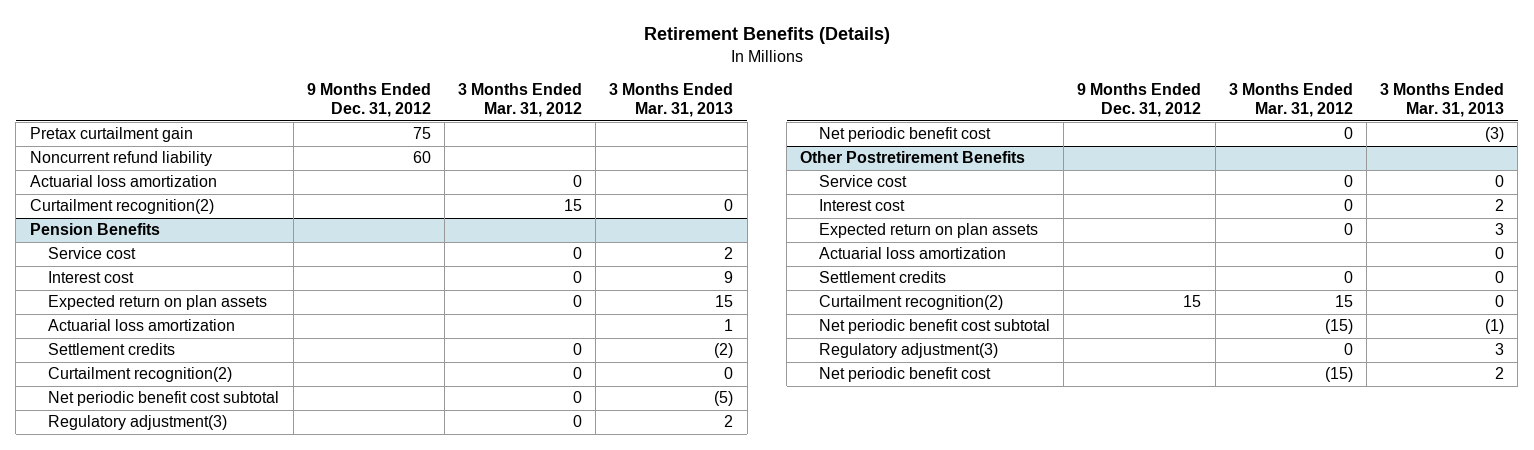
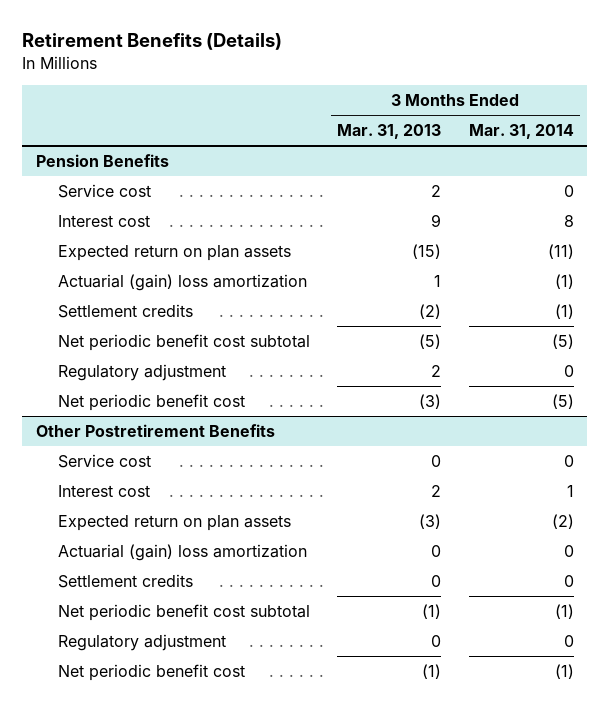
[306,82,431,118] 9 Months Ended Dec. 31, 2012 -> none
[458,82,583,118] 3 Months Ended Mar. 31, 2012 -> none
none -> [468,124,574,140] Mar. 31, 2014
[29,127,193,143] Pretax curtailment gain -> none
[29,151,212,167] Noncurrent refund liability -> none
[29,175,217,188] Actuarial loss amortization -> none
[29,199,214,215] Curtailment recognition(2) -> none
[715,295,734,308] 15 -> [412,244,442,260] (15)
[48,319,236,332] Actuarial loss amortization -> [58,274,308,292] Actuarial (gain) loss amortization
[48,367,233,383] Curtailment recognition(2) -> none
[48,415,228,431] Regulatory adjustment(3) -> [58,364,227,382] Regulatory adjustment
[1495,223,1505,236] 3 -> [419,514,442,530] (3)
[819,247,1007,260] Actuarial loss amortization -> [58,544,308,562] Actuarial (gain) loss amortization
[819,295,1004,311] Curtailment recognition(2) -> none
[819,343,999,359] Regulatory adjustment(3) -> [58,634,227,652] Regulatory adjustment
[1495,343,1505,356] 3 -> [431,635,442,648] 0
[1495,367,1505,380] 2 -> [422,664,442,680] (1)

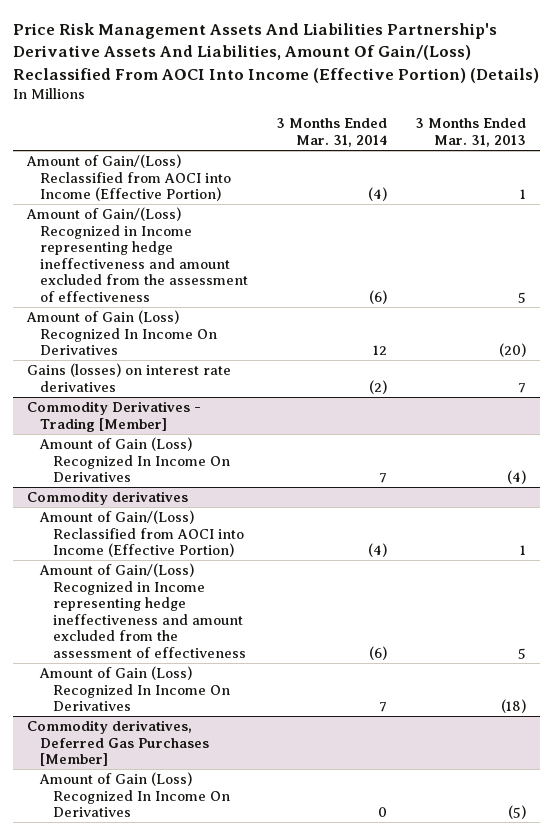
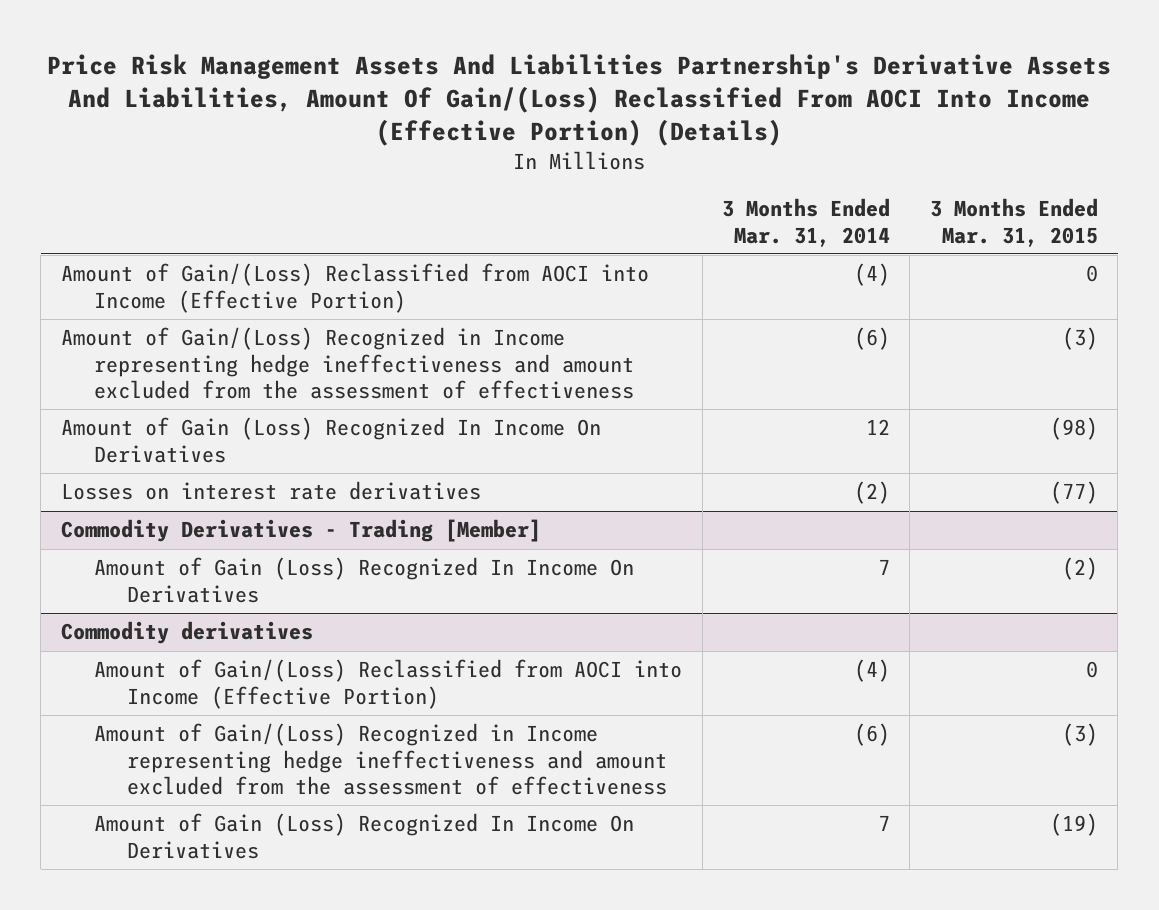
[414,118,526,147] 3 Months Ended Mar. 31, 2013 -> none
none -> [929,198,1098,247] 3 Months Ended Mar. 31, 2015
[26,363,231,392] Gains (losses) on interest rate derivatives -> [60,481,481,501] Losses on interest rate derivatives
[26,720,209,767] Commodity derivatives, Deferred Gas Purchases [Member] -> none
[38,772,230,818] Amount of Gain (Loss) Recognized In Income On Derivatives -> none

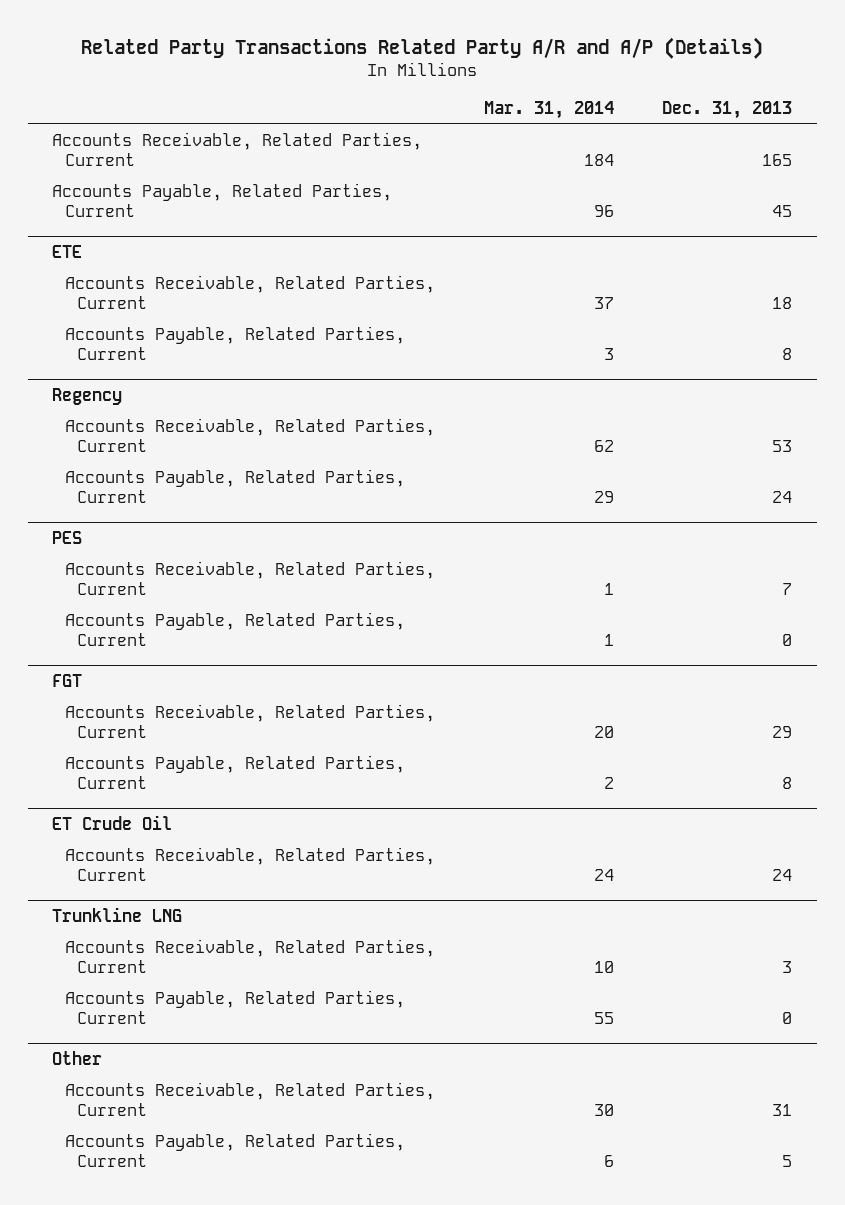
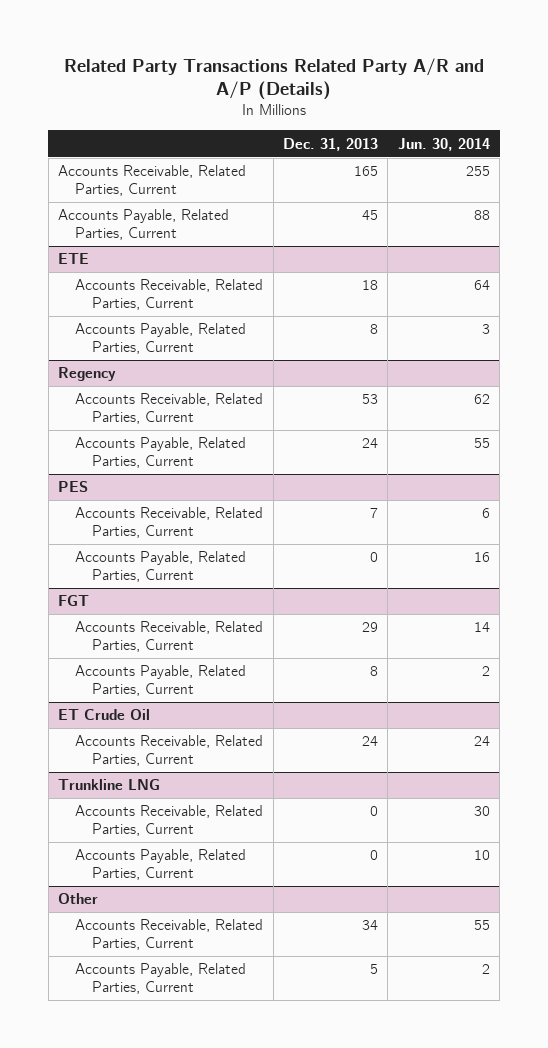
[483,101,614,120] Mar. 31, 2014 -> none
none -> [397,137,490,151] Jun. 30, 2014
[782,960,793,973] 3 -> [370,806,379,817] 0
[772,1103,793,1116] 31 -> [362,920,379,931] 34

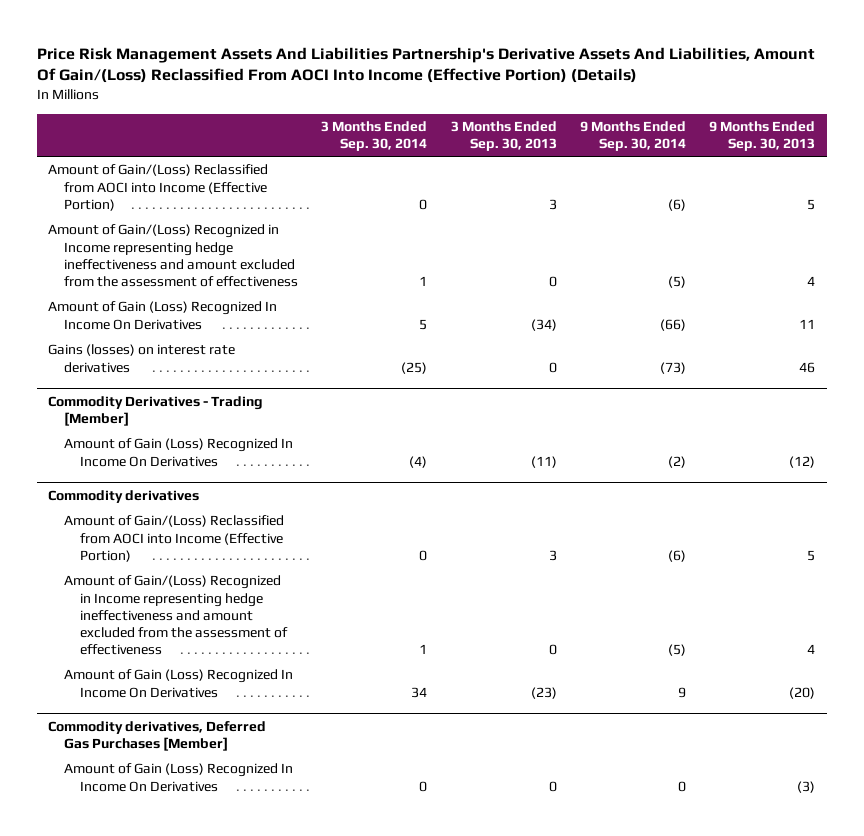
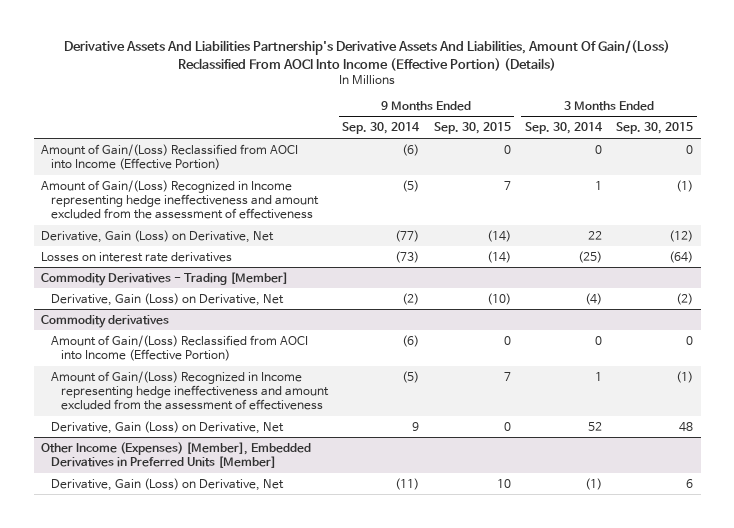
[36,46,815,84] Price Risk Management Assets And Liabilities Partnership's Derivative Assets And Liabilities, Amount Of Gain/(Loss) Reclassified From AOCI Into Income (Effective Portion) (Details) -> [64,40,671,71] Derivative Assets And Liabilities Partnership's Derivative Assets And Liabilities, Amount Of Gain/(Loss) Reclassified From AOCI Into Income (Effective Portion) (Details)
[450,120,557,152] 3 Months Ended Sep. 30, 2013 -> none
[709,120,816,152] 9 Months Ended Sep. 30, 2013 -> none
none -> [433,122,511,135] Sep. 30, 2015
none -> [616,122,694,135] Sep. 30, 2015
[48,301,278,330] Amount of Gain (Loss) Recognized In Income On Derivatives -> [41,229,275,243] Derivative, Gain (Loss) on Derivative, Net
[419,318,428,330] 5 -> [588,230,603,240] 22
[659,318,686,331] (66) -> [395,229,420,242] (77)
[48,344,236,373] Gains (losses) on interest rate derivatives -> [41,251,233,262] Losses on interest rate derivatives
[64,438,294,467] Amount of Gain (Loss) Recognized In Income On Derivatives -> [50,292,284,306] Derivative, Gain (Loss) on Derivative, Net
[48,720,267,752] Commodity derivatives, Deferred Gas Purchases [Member] -> none
[64,669,294,698] Amount of Gain (Loss) Recognized In Income On Derivatives -> [50,420,284,434] Derivative, Gain (Loss) on Derivative, Net
[411,686,428,698] 34 -> [588,421,603,431] 52
none -> [41,441,312,468] Other Income (Expenses) [Member], Embedded Derivatives in Preferred Units [Member]
[64,763,294,792] Amount of Gain (Loss) Recognized In Income On Derivatives -> [50,477,284,491] Derivative, Gain (Loss) on Derivative, Net
[419,780,428,792] 0 -> [585,477,603,490] (1)
[677,780,686,792] 0 -> [395,477,420,490] (11)

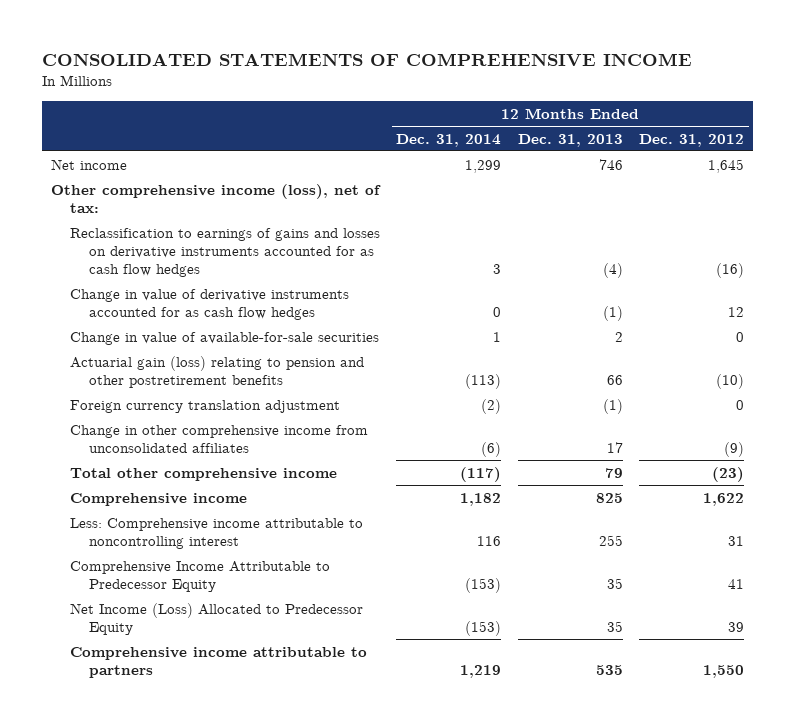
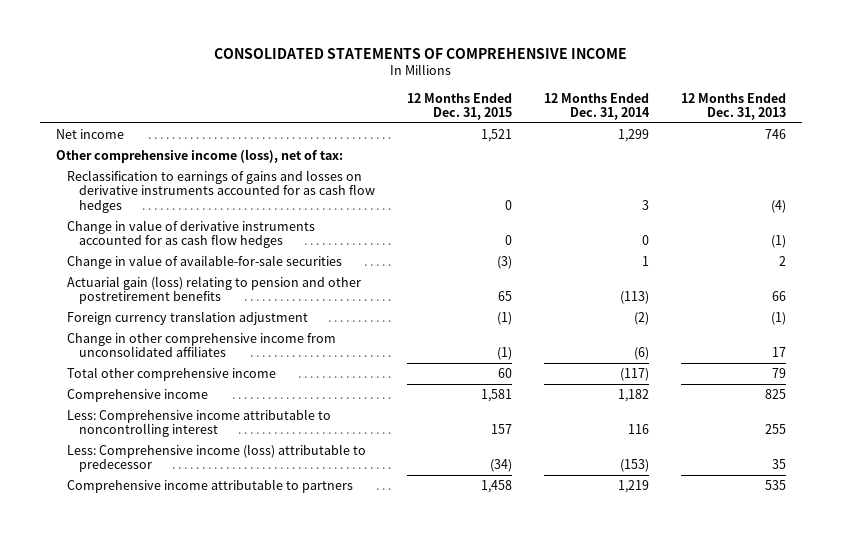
[639,133,745,147] Dec. 31, 2012 -> none
none -> [407,92,513,121] 12 Months Ended Dec. 31, 2015
[69,602,363,635] Net Income (Loss) Allocated to Predecessor Equity -> none
[69,560,330,592] Comprehensive Income Attributable to Predecessor Equity -> [67,443,367,473] Less: Comprehensive income (loss) attributable to predecessor

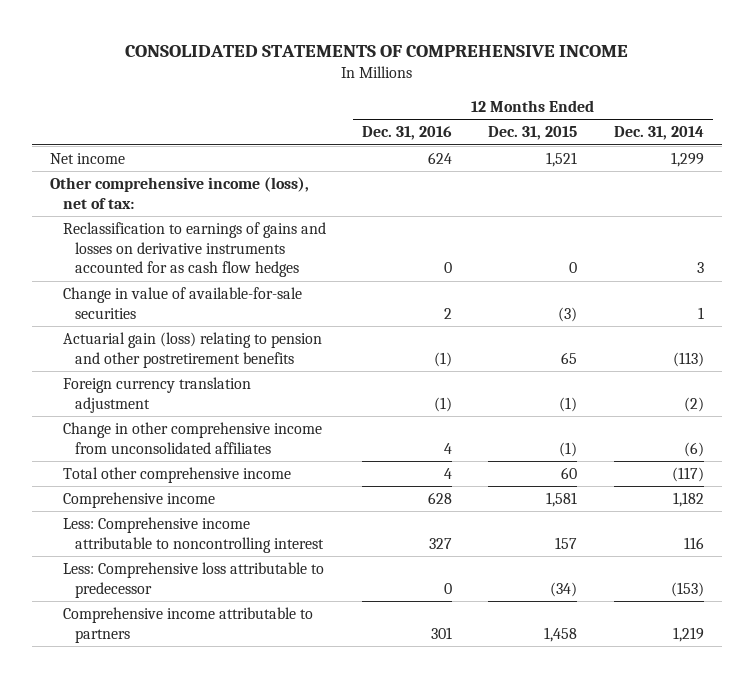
[681,92,787,121] 12 Months Ended Dec. 31, 2013 -> none
none -> [361,126,452,141] Dec. 31, 2016
[67,219,316,249] Change in value of derivative instruments accounted for as cash flow hedges -> none
[67,443,367,473] Less: Comprehensive income (loss) attributable to predecessor -> [62,562,324,598] Less: Comprehensive loss attributable to predecessor

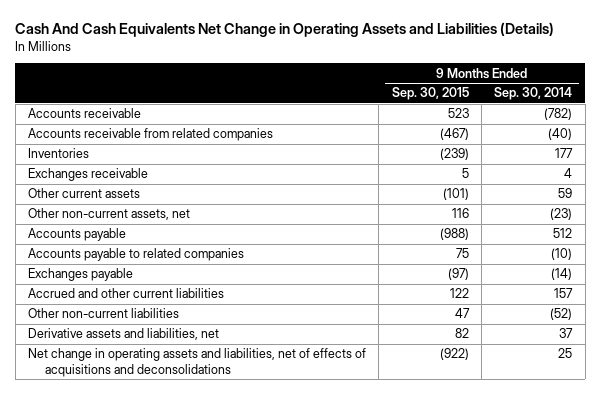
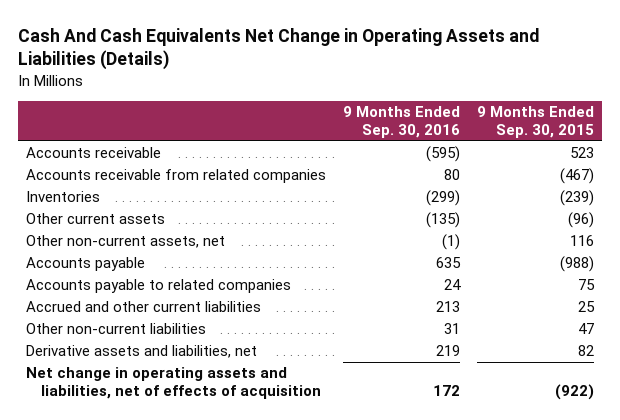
[494,87,573,101] Sep. 30, 2014 -> none
none -> [342,106,460,139] 9 Months Ended Sep. 30, 2016
[27,168,148,182] Exchanges receivable -> none
[442,188,469,201] (101) -> [567,212,594,229] (96)
[27,268,133,282] Exchanges payable -> none
[449,288,469,299] 122 -> [577,301,595,313] 25
[27,348,366,378] Net change in operating assets and liabilities, net of effects of acquisitions and deconsolidations -> [26,367,321,400] Net change in operating assets and liabilities, net of effects of acquisition

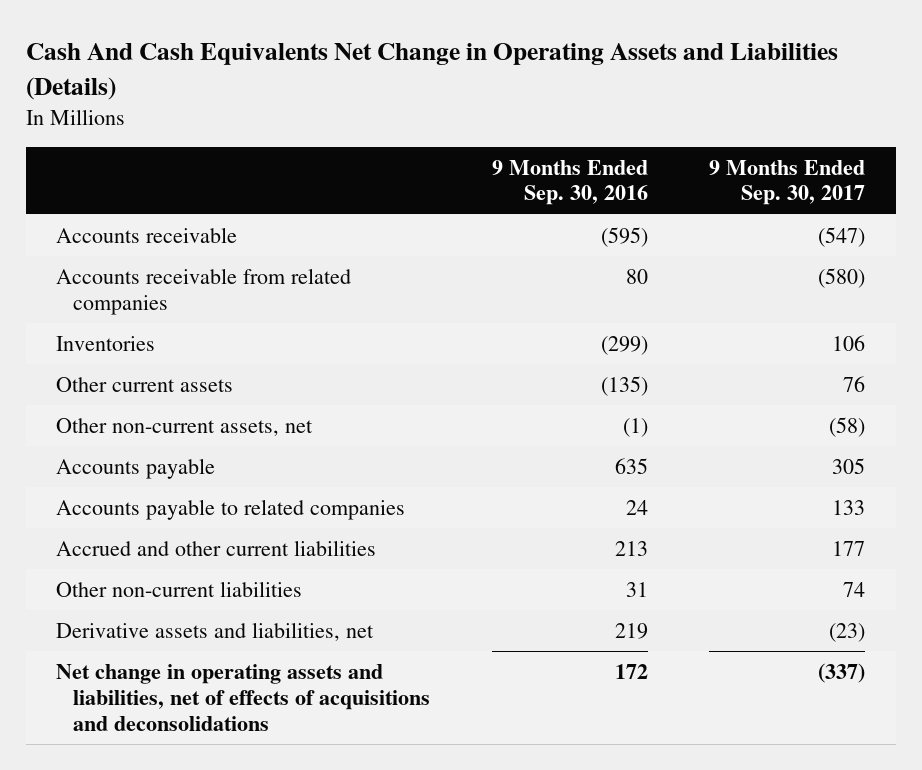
[476,106,594,139] 9 Months Ended Sep. 30, 2015 -> none
none -> [709,159,866,206] 9 Months Ended Sep. 30, 2017
[26,367,321,400] Net change in operating assets and liabilities, net of effects of acquisition -> [56,663,431,731] Net change in operating assets and liabilities, net of effects of acquisitions and deconsolidations

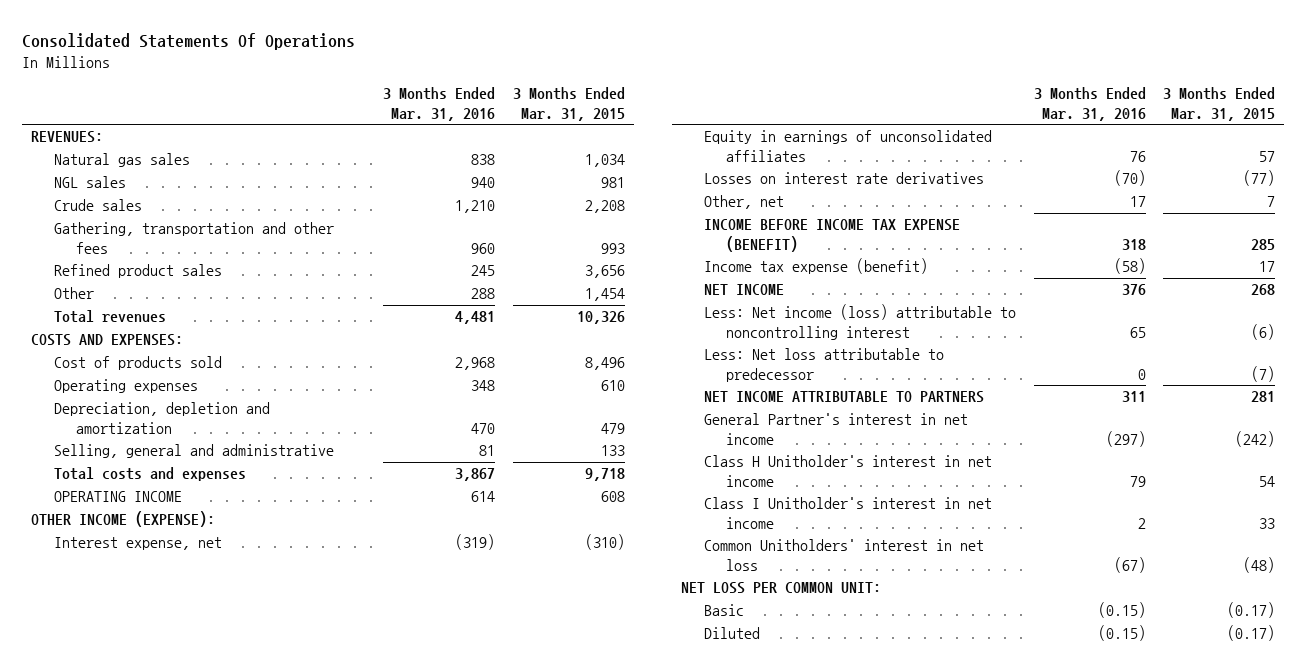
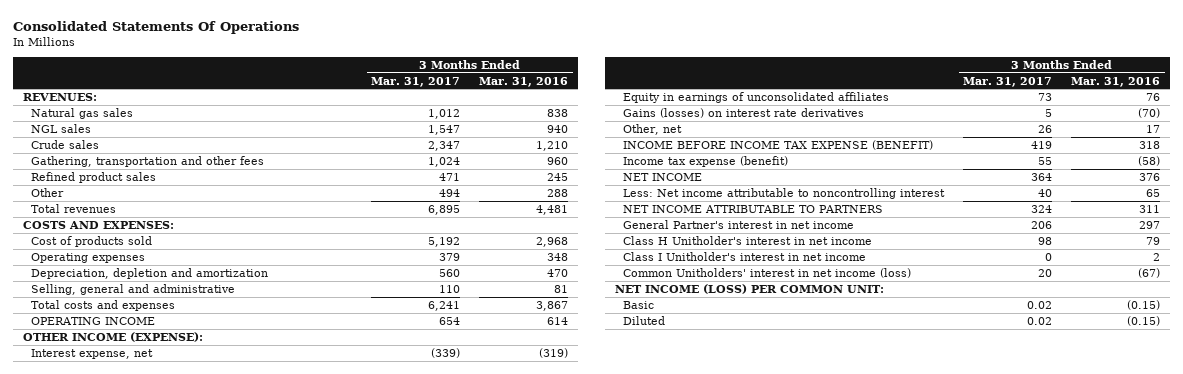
[513,87,626,121] 3 Months Ended Mar. 31, 2015 -> none
none -> [371,76,461,87] Mar. 31, 2017
[703,172,984,185] Losses on interest rate derivatives -> [623,107,865,118] Gains (losses) on interest rate derivatives
[703,348,944,382] Less: Net loss attributable to predecessor -> none
[703,304,1016,340] Less: Net income (loss) attributable to noncontrolling interest -> [623,187,946,199] Less: Net income attributable to noncontrolling interest
[1105,430,1146,447] (297) -> [1139,220,1161,229] 297
[703,539,984,571] Common Unitholders' interest in net loss -> [623,267,912,278] Common Unitholders' interest in net income (loss)
[681,582,882,595] NET LOSS PER COMMON UNIT: -> [614,283,884,294] NET INCOME (LOSS) PER COMMON UNIT:

